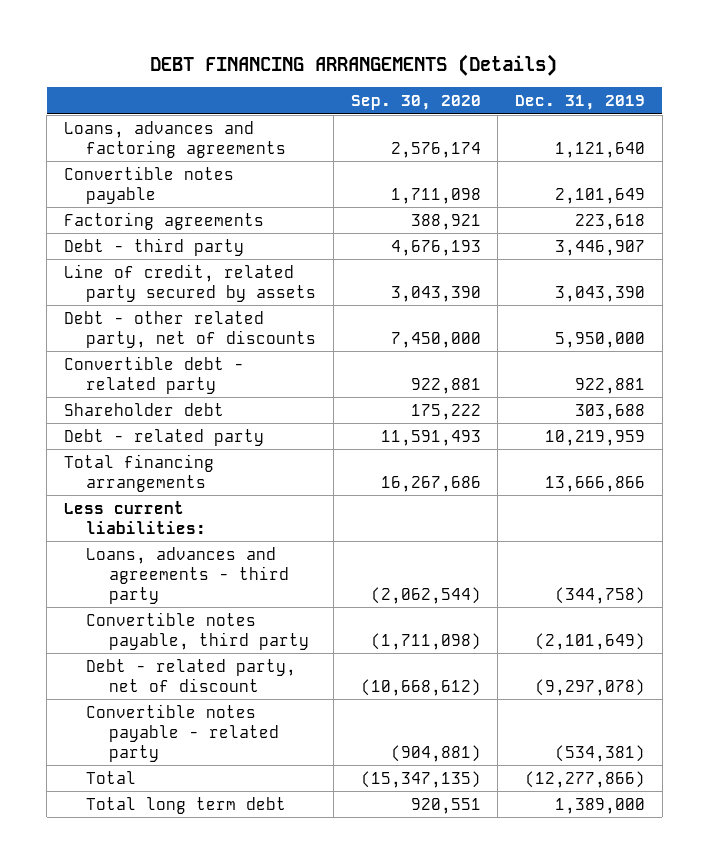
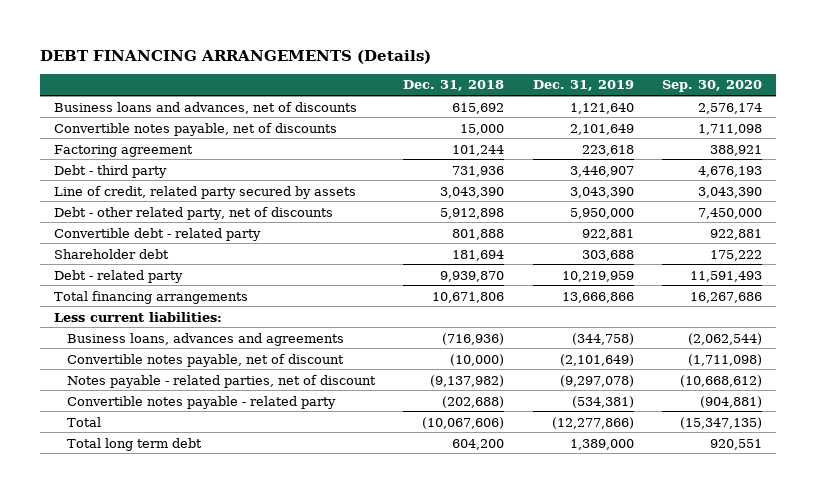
none -> [403,80,505,92] Dec. 31, 2018
[63,120,287,158] Loans, advances and factoring agreements -> [54,101,358,114] Business loans and advances, net of discounts
[63,165,234,204] Convertible notes payable -> [54,122,338,136] Convertible notes payable, net of discounts
[63,211,264,230] Factoring agreements -> [54,144,194,157] Factoring agreement
[86,546,289,604] Loans, advances and agreements - third party -> [67,332,345,346] Business loans, advances and agreements
[86,611,309,650] Convertible notes payable, third party -> [67,353,345,367] Convertible notes payable, net of discount
[86,658,297,692] Debt - related party, net of discount -> [67,374,377,388] Notes payable - related parties, net of discount

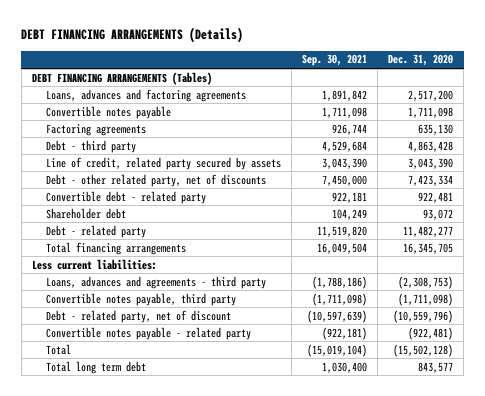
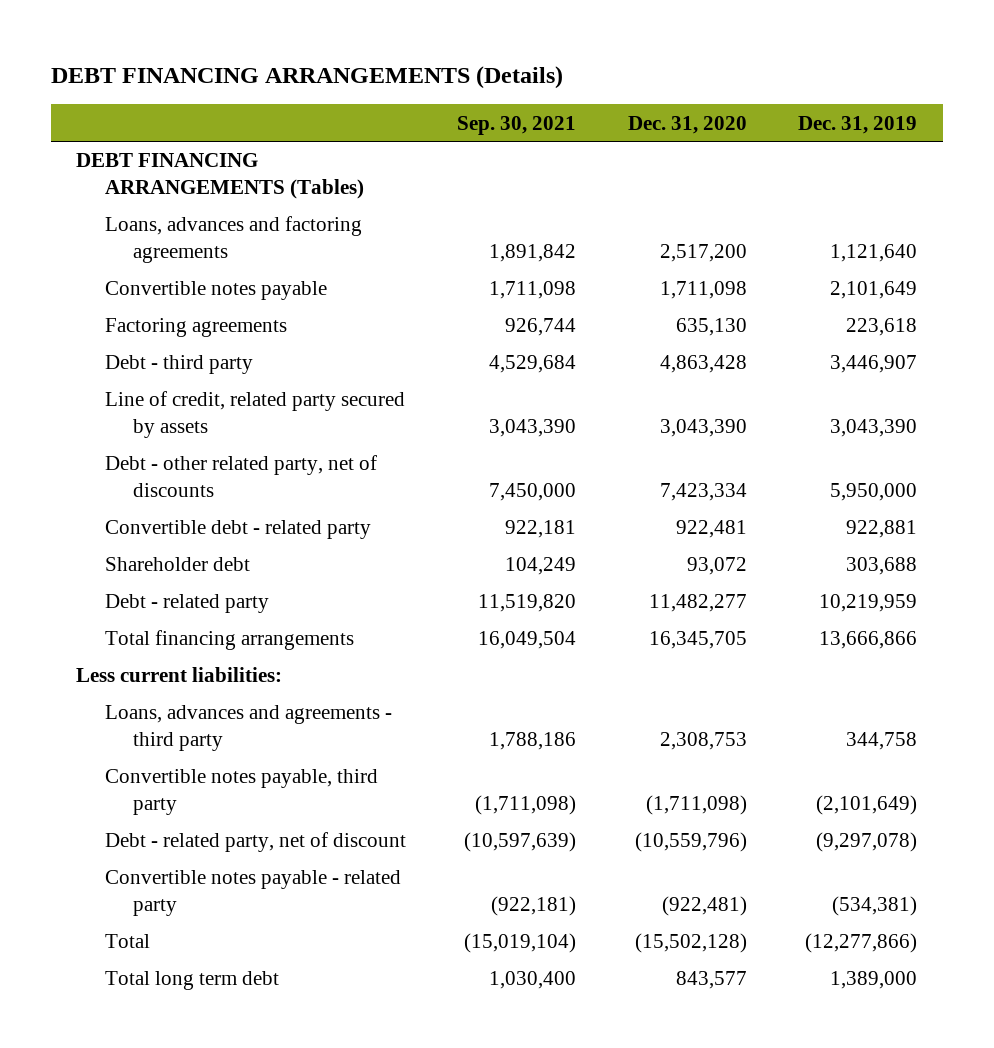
none -> [798,115,918,134] Dec. 31, 2019
[312,275,368,289] (1,788,186) -> [489,732,577,751] 1,788,186
[398,275,454,289] (2,308,753) -> [659,732,747,751] 2,308,753

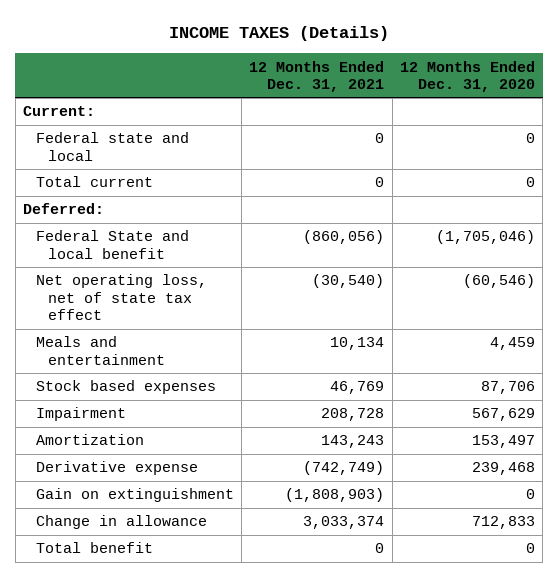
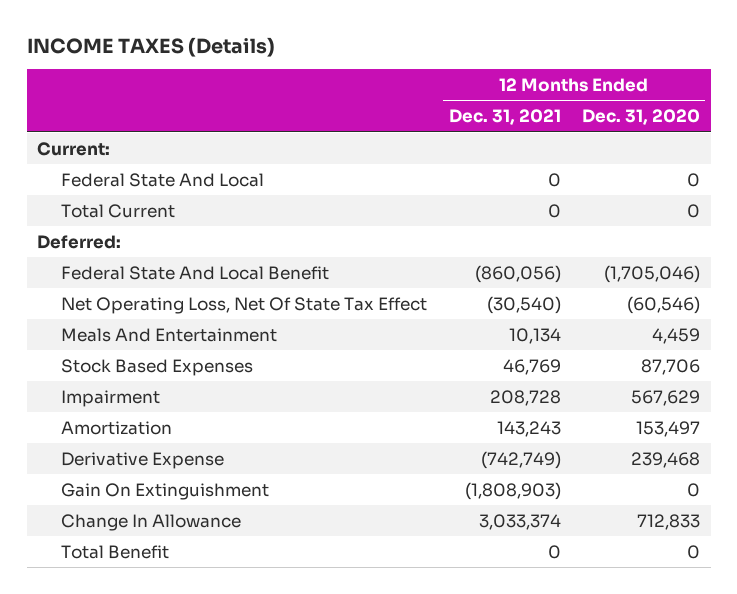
[35,132,189,161] Federal state and local -> [61,172,265,187] Federal State And Local
[35,176,153,188] Total current -> [61,203,176,218] Total Current
[35,230,189,259] Federal State and local benefit -> [61,265,330,280] Federal State And Local Benefit
[35,274,207,320] Net operating loss, net of state tax effect -> [61,296,428,314] Net Operating Loss, Net Of State Tax Effect
[35,336,166,365] Meals and entertainment -> [61,327,278,342] Meals And Entertainment
[35,380,216,395] Stock based expenses -> [61,358,254,376] Stock Based Expenses
[35,461,198,476] Derivative expense -> [61,451,225,469] Derivative Expense
[35,488,234,503] Gain on extinguishment -> [61,482,270,500] Gain On Extinguishment
[35,515,207,530] Change in allowance -> [61,513,242,531] Change In Allowance
[35,542,153,554] Total benefit -> [61,544,170,559] Total Benefit

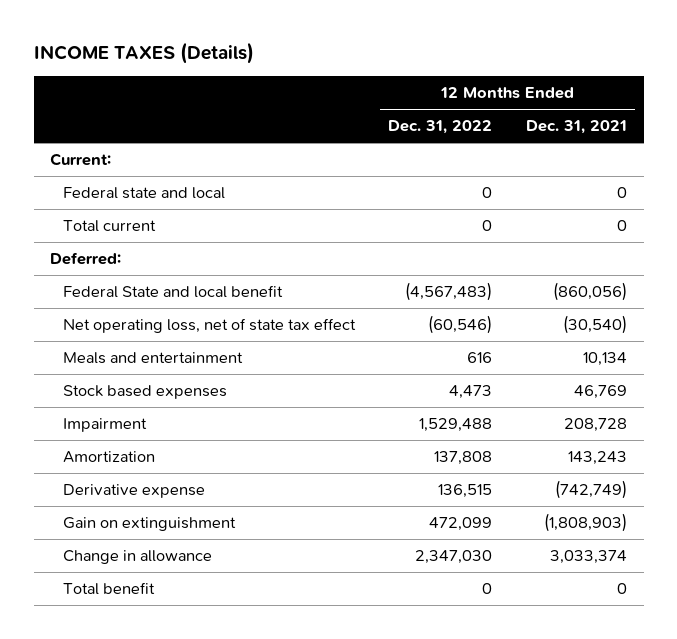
[582,109,701,126] Dec. 31, 2020 -> none
none -> [388,120,493,135] Dec. 31, 2022
[61,172,265,187] Federal State And Local -> [62,187,225,200] Federal state and local
[61,203,176,218] Total Current -> [62,220,156,233] Total current
[61,265,330,280] Federal State And Local Benefit -> [62,285,283,299] Federal State and local benefit
[61,296,428,314] Net Operating Loss, Net Of State Tax Effect -> [62,318,356,334] Net operating loss, net of state tax effect
[61,327,278,342] Meals And Entertainment -> [62,352,243,365] Meals and entertainment
[61,358,254,376] Stock Based Expenses -> [62,385,227,400] Stock based expenses
[61,451,225,469] Derivative Expense -> [62,484,205,499] Derivative expense
[61,482,270,500] Gain On Extinguishment -> [62,517,236,532] Gain on extinguishment
[61,513,242,531] Change In Allowance -> [62,550,212,565] Change in allowance
[61,544,170,559] Total Benefit -> [62,582,155,596] Total benefit

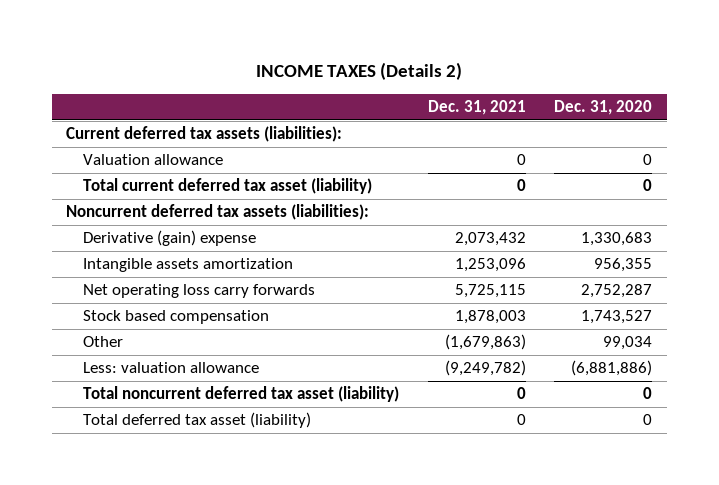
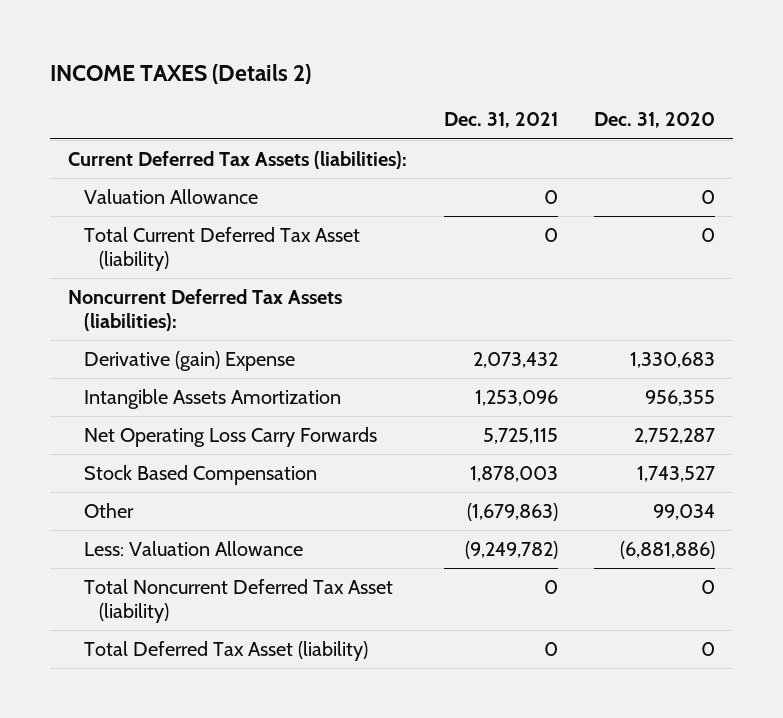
[66,126,343,143] Current deferred tax assets (liabilities): -> [67,151,407,170] Current Deferred Tax Assets (liabilities):
[83,154,224,166] Valuation allowance -> [83,189,258,205] Valuation Allowance
[83,178,373,195] Total current deferred tax asset (liability) -> [83,227,360,271] Total Current Deferred Tax Asset (liability)
[66,204,370,221] Noncurrent deferred tax assets (liabilities): -> [67,289,342,331] Noncurrent Deferred Tax Assets (liabilities):
[83,230,257,247] Derivative (gain) expense -> [83,351,295,372] Derivative (gain) Expense
[83,258,294,273] Intangible assets amortization -> [83,389,341,410] Intangible Assets Amortization
[83,284,316,299] Net operating loss carry forwards -> [83,427,377,448] Net Operating Loss Carry Forwards
[83,310,270,325] Stock based compensation -> [83,465,317,486] Stock Based Compensation
[83,362,260,374] Less: valuation allowance -> [83,541,303,557] Less: Valuation Allowance
[83,386,400,403] Total noncurrent deferred tax asset (liability) -> [83,579,393,623] Total Noncurrent Deferred Tax Asset (liability)
[83,412,312,429] Total deferred tax asset (liability) -> [83,641,368,662] Total Deferred Tax Asset (liability)

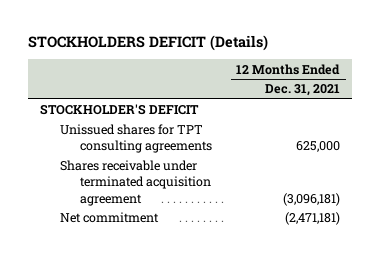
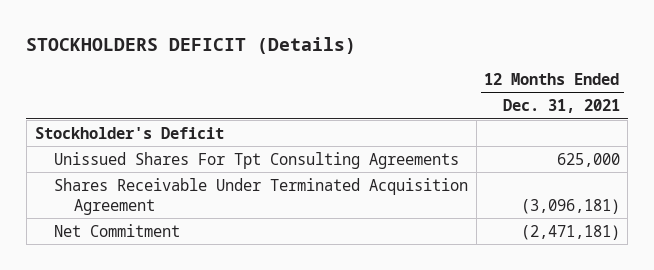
[40,104,200,116] STOCKHOLDER'S DEFICIT -> [34,126,224,139] Stockholder's Deficit
[59,124,212,154] Unissued shares for TPT consulting agreements -> [54,151,460,169] Unissued Shares For Tpt Consulting Agreements
[59,160,211,206] Shares receivable under terminated acquisition agreement -> [54,177,469,215] Shares Receivable Under Terminated Acquisition Agreement
[59,212,159,224] Net commitment -> [54,223,181,237] Net Commitment

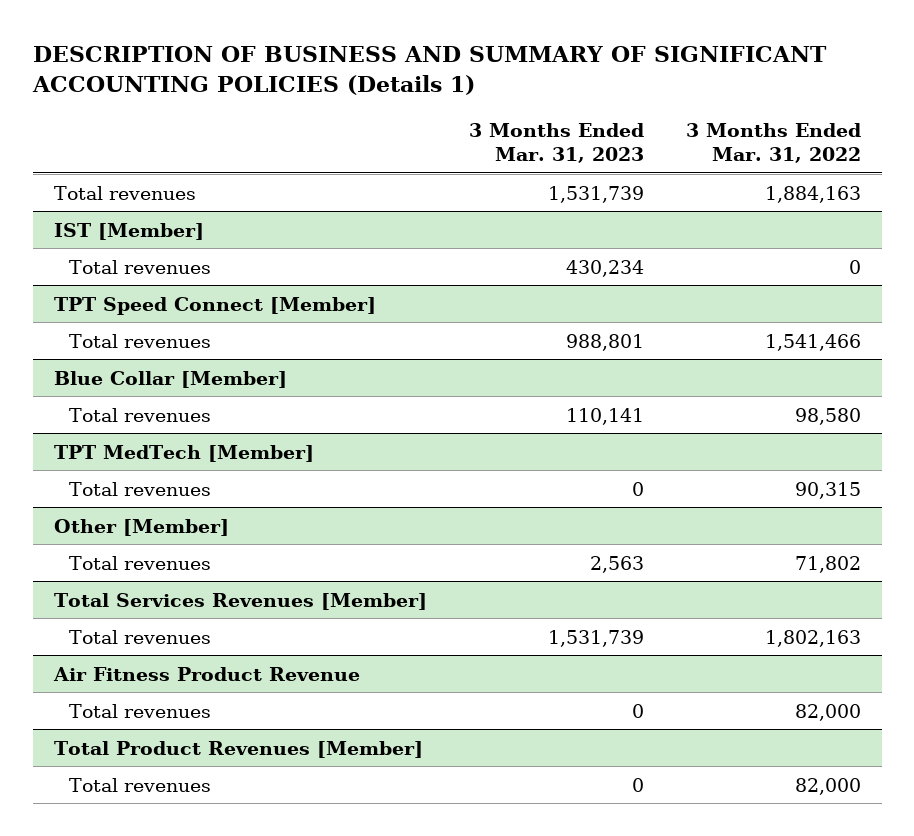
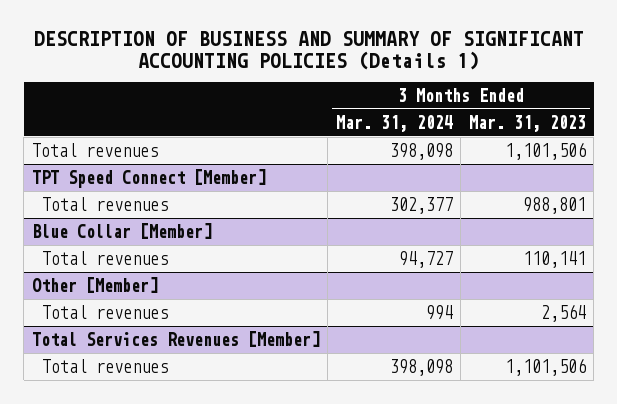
[685,122,861,164] 3 Months Ended Mar. 31, 2022 -> none
none -> [335,114,453,132] Mar. 31, 2024
[53,222,204,240] IST [Member] -> none
[69,259,212,274] Total revenues -> none
[547,185,644,203] 1,531,739 -> [504,141,586,160] 1,101,506
[53,444,314,462] TPT MedTech [Member] -> none
[69,481,212,496] Total revenues -> none
[589,555,644,573] 2,563 -> [540,303,586,322] 2,564
[52,666,360,681] Air Fitness Product Revenue -> none
[69,703,212,718] Total revenues -> none
[53,740,423,758] Total Product Revenues [Member] -> none
[69,777,212,792] Total revenues -> none
[547,629,644,647] 1,531,739 -> [504,357,586,376] 1,101,506

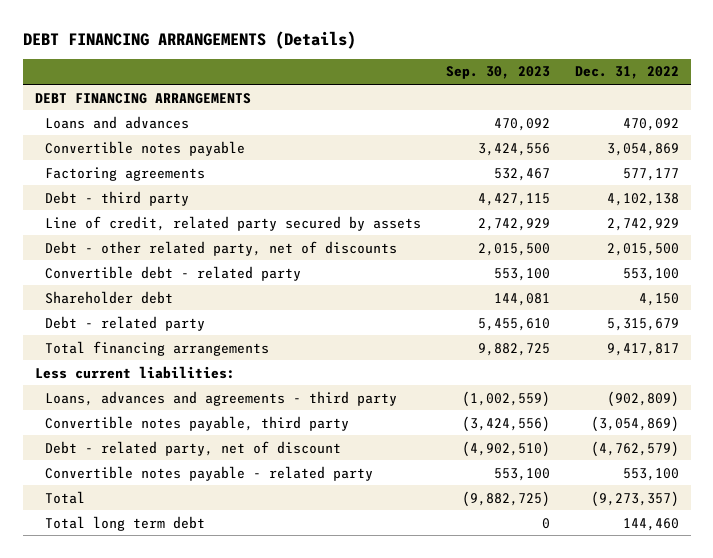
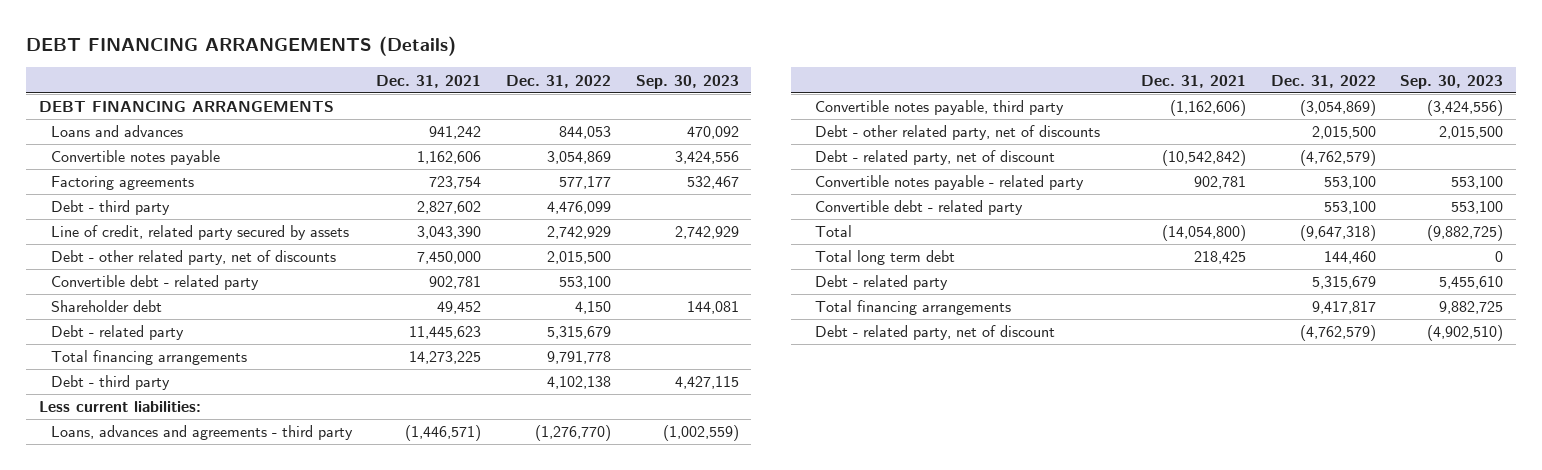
none -> [376,74,482,88] Dec. 31, 2021
[622,117,679,131] 470,092 -> [558,126,611,140] 844,053
none -> [50,200,170,216] Debt - third party
none -> [50,250,336,266] Debt - other related party, net of discounts
none -> [50,275,259,291] Convertible debt - related party
none -> [50,325,184,341] Debt - related party
none -> [50,350,247,366] Total financing arrangements
[45,190,190,206] Debt - third party -> [50,375,170,391] Debt - third party
[606,390,679,407] (902,809) -> [534,425,611,442] (1,276,770)
[45,240,398,256] Debt - other related party, net of discounts -> [815,125,1101,141] Debt - other related party, net of discounts
none -> [815,150,1056,166] Debt - related party, net of discount
[45,265,302,281] Convertible debt - related party -> [815,200,1024,216] Convertible debt - related party
[590,490,679,507] (9,273,357) -> [1299,225,1376,242] (9,647,318)
[45,315,206,331] Debt - related party -> [815,275,949,291] Debt - related party
[45,340,270,356] Total financing arrangements -> [815,300,1012,316] Total financing arrangements
[45,440,342,456] Debt - related party, net of discount -> [815,325,1056,341] Debt - related party, net of discount

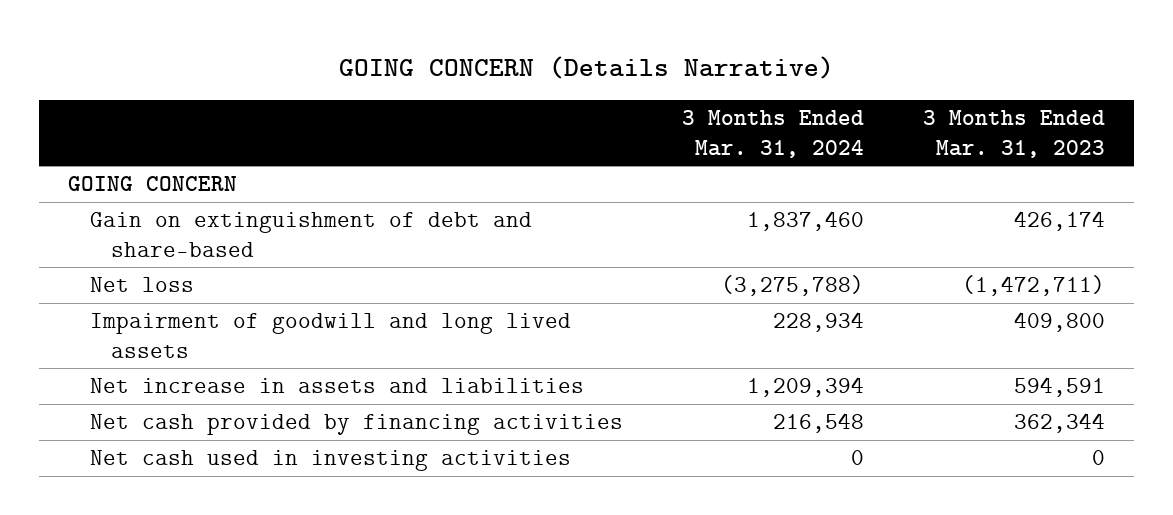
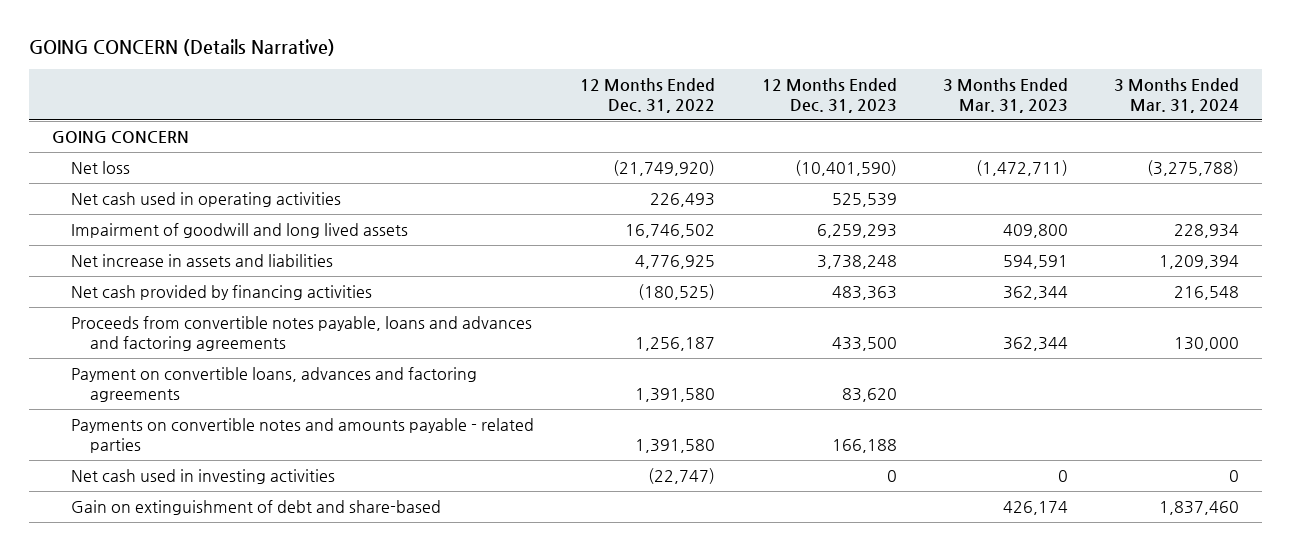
none -> [580,77,716,113] 12 Months Ended Dec. 31, 2022
none -> [761,77,897,113] 12 Months Ended Dec. 31, 2023
none -> [71,191,342,207] Net cash used in operating activities
none -> [71,315,533,351] Proceeds from convertible notes payable, loans and advances and factoring agreements
none -> [71,366,478,402] Payment on convertible loans, advances and factoring agreements
none -> [71,417,535,453] Payments on convertible notes and amounts payable - related parties
[89,212,532,257] Gain on extinguishment of debt and share-based -> [71,499,442,515] Gain on extinguishment of debt and share-based

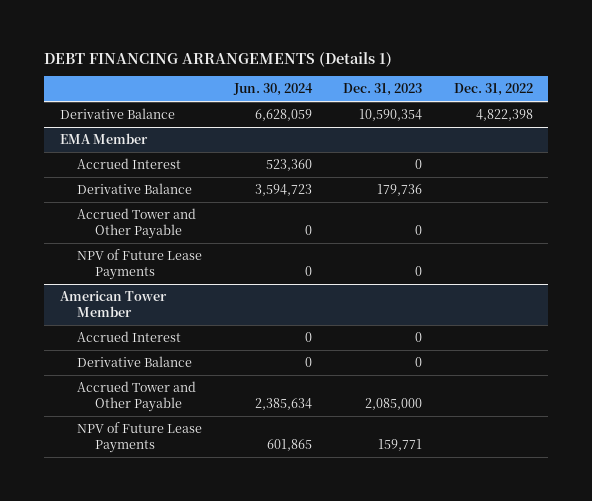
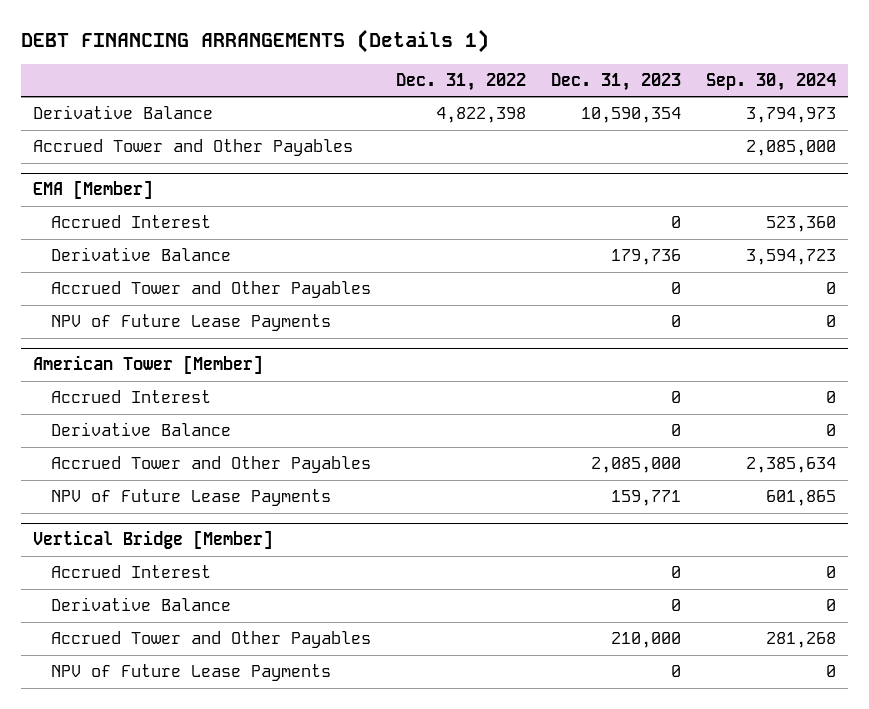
[232,83,313,97] Jun. 30, 2024 -> none
none -> [705,72,836,91] Sep. 30, 2024
none -> [33,139,354,157] Accrued Tower and Other Payables
[59,133,148,145] EMA Member -> [33,180,154,200] EMA [Member]
[77,208,197,239] Accrued Tower and Other Payable -> [51,281,372,299] Accrued Tower and Other Payables
[59,291,167,317] American Tower Member -> [33,355,264,375] American Tower [Member]
[77,381,197,412] Accrued Tower and Other Payable -> [51,456,372,474] Accrued Tower and Other Payables
none -> [33,530,274,550] Vertical Bridge [Member]
none -> [51,565,212,579] Accrued Interest
none -> [51,597,232,612] Derivative Balance
none -> [51,631,372,649] Accrued Tower and Other Payables
none -> [51,664,332,682] NPV of Future Lease Payments

